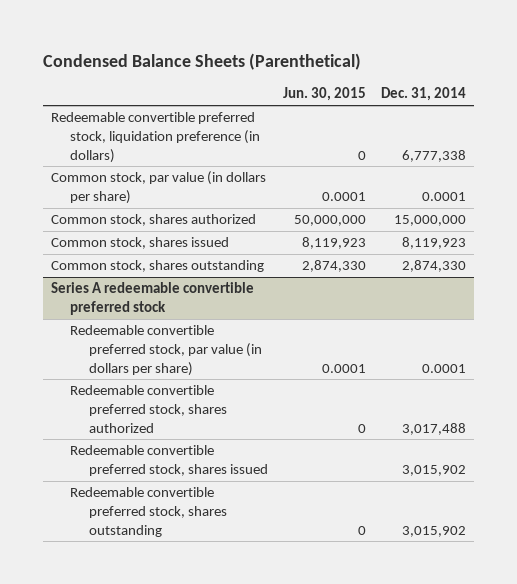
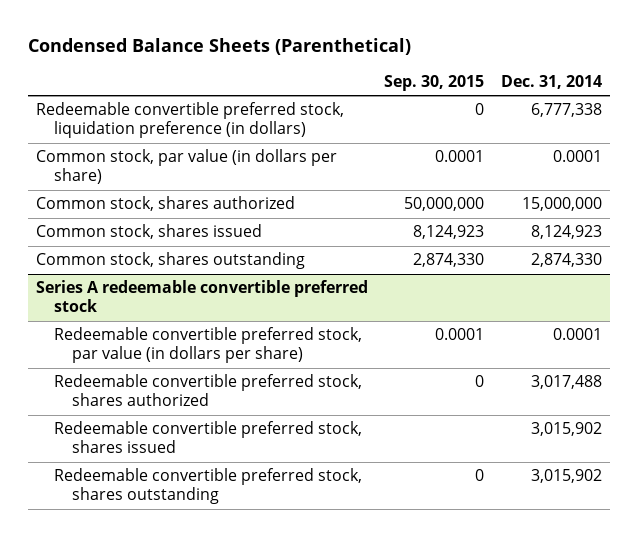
[282,87,366,102] Jun. 30, 2015 -> none
none -> [384,74,485,91] Sep. 30, 2015
[402,237,467,250] 8,119,923 -> [530,225,602,240] 8,124,923

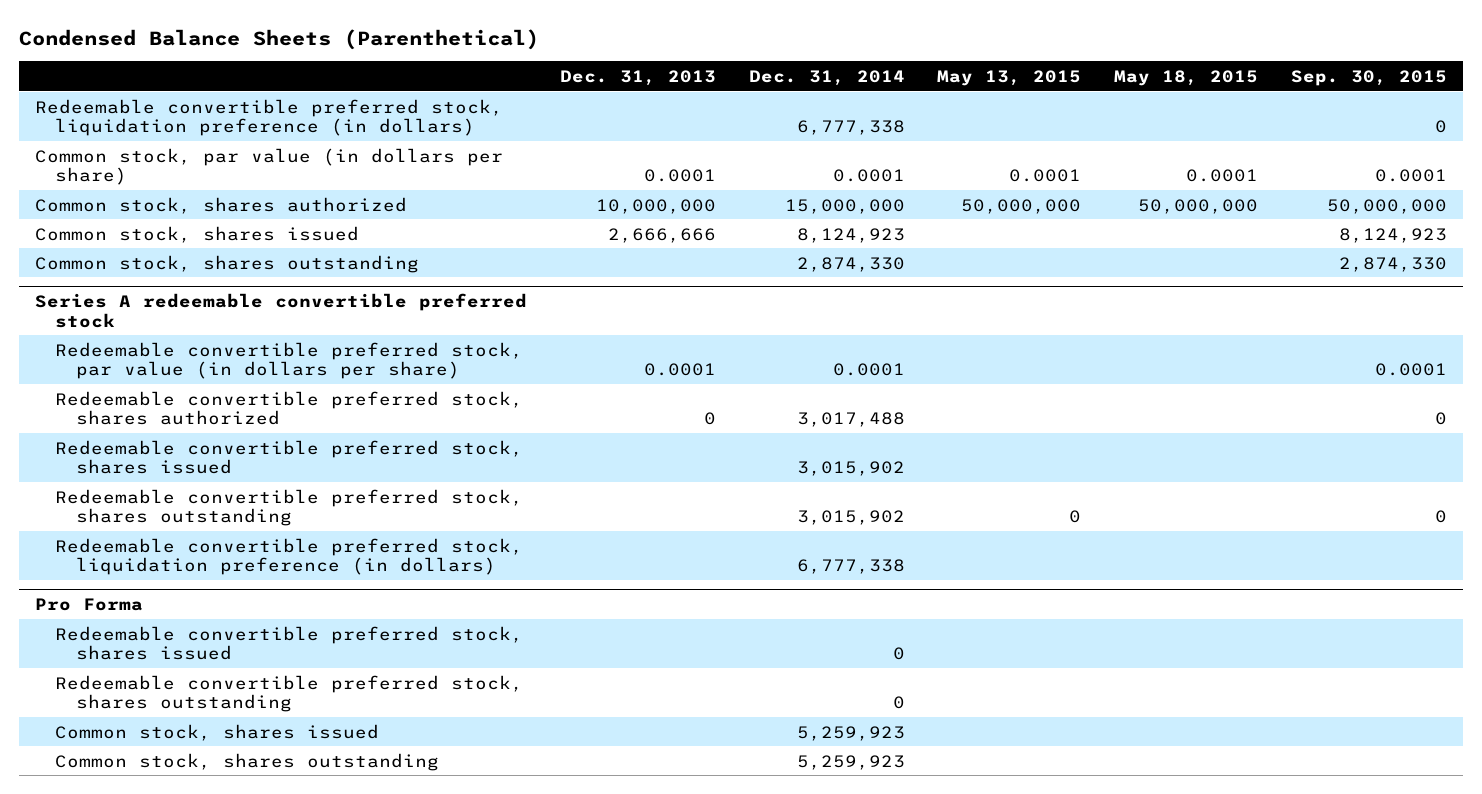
none -> [559,69,716,86] Dec. 31, 2013
none -> [937,69,1082,86] May 13, 2015
none -> [1114,69,1259,86] May 18, 2015
none -> [55,537,524,575] Redeemable convertible preferred stock, liquidation preference (in dollars)
none -> [35,598,144,612] Pro Forma
none -> [55,625,524,660] Redeemable convertible preferred stock, shares issued
none -> [55,674,524,712] Redeemable convertible preferred stock, shares outstanding
none -> [55,723,380,741] Common stock, shares issued
none -> [55,752,440,771] Common stock, shares outstanding

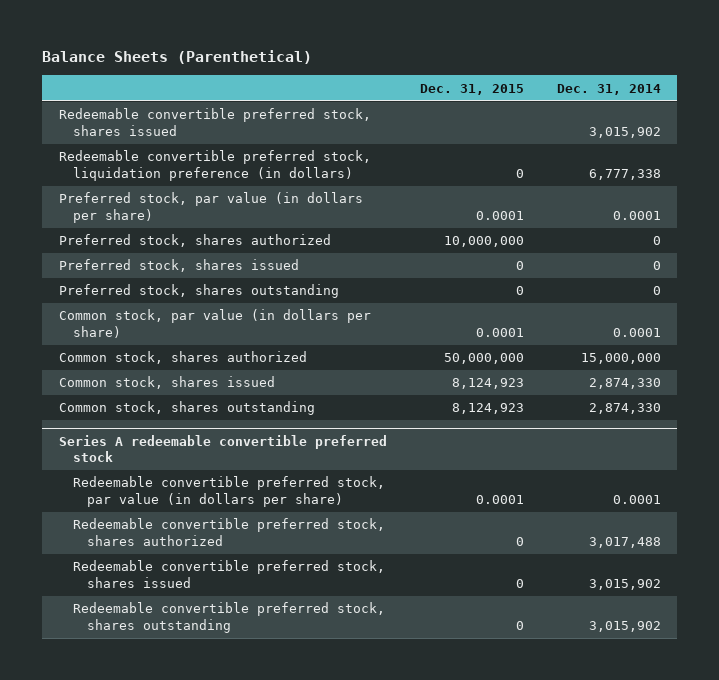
[18,28,539,50] Condensed Balance Sheets (Parenthetical) -> [42,50,313,65] Balance Sheets (Parenthetical)
[559,69,716,86] Dec. 31, 2013 -> none
[937,69,1082,86] May 13, 2015 -> none
[1114,69,1259,86] May 18, 2015 -> none
[1290,69,1447,86] Sep. 30, 2015 -> none
none -> [419,83,524,95] Dec. 31, 2015
none -> [58,108,371,137] Redeemable convertible preferred stock, shares issued
none -> [58,192,363,224] Preferred stock, par value (in dollars per share)
none -> [58,234,331,248] Preferred stock, shares authorized
none -> [58,259,299,273] Preferred stock, shares issued
none -> [58,284,339,299] Preferred stock, shares outstanding
[796,227,905,243] 8,124,923 -> [588,378,661,390] 2,874,330
[55,537,524,575] Redeemable convertible preferred stock, liquidation preference (in dollars) -> none
[35,598,144,612] Pro Forma -> none
[55,625,524,660] Redeemable convertible preferred stock, shares issued -> none
[55,674,524,712] Redeemable convertible preferred stock, shares outstanding -> none
[55,723,380,741] Common stock, shares issued -> none
[55,752,440,771] Common stock, shares outstanding -> none

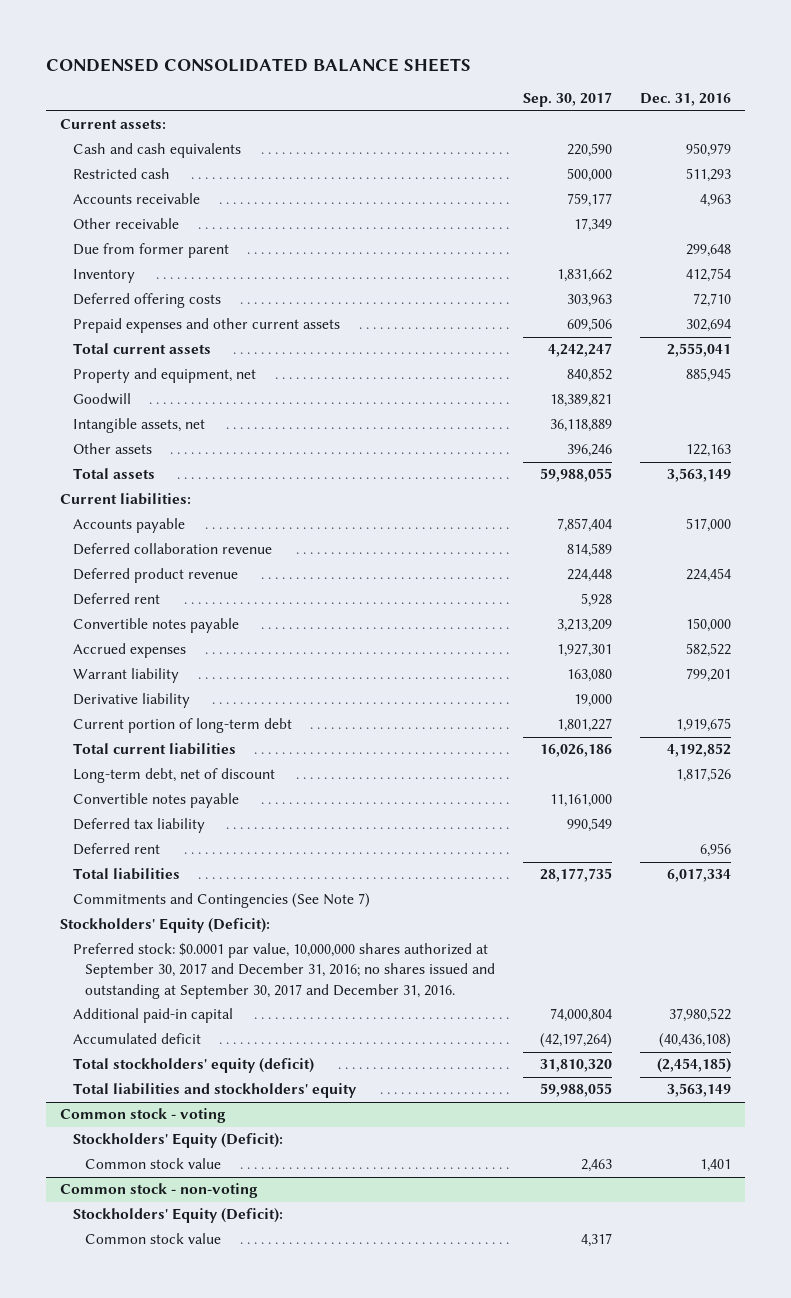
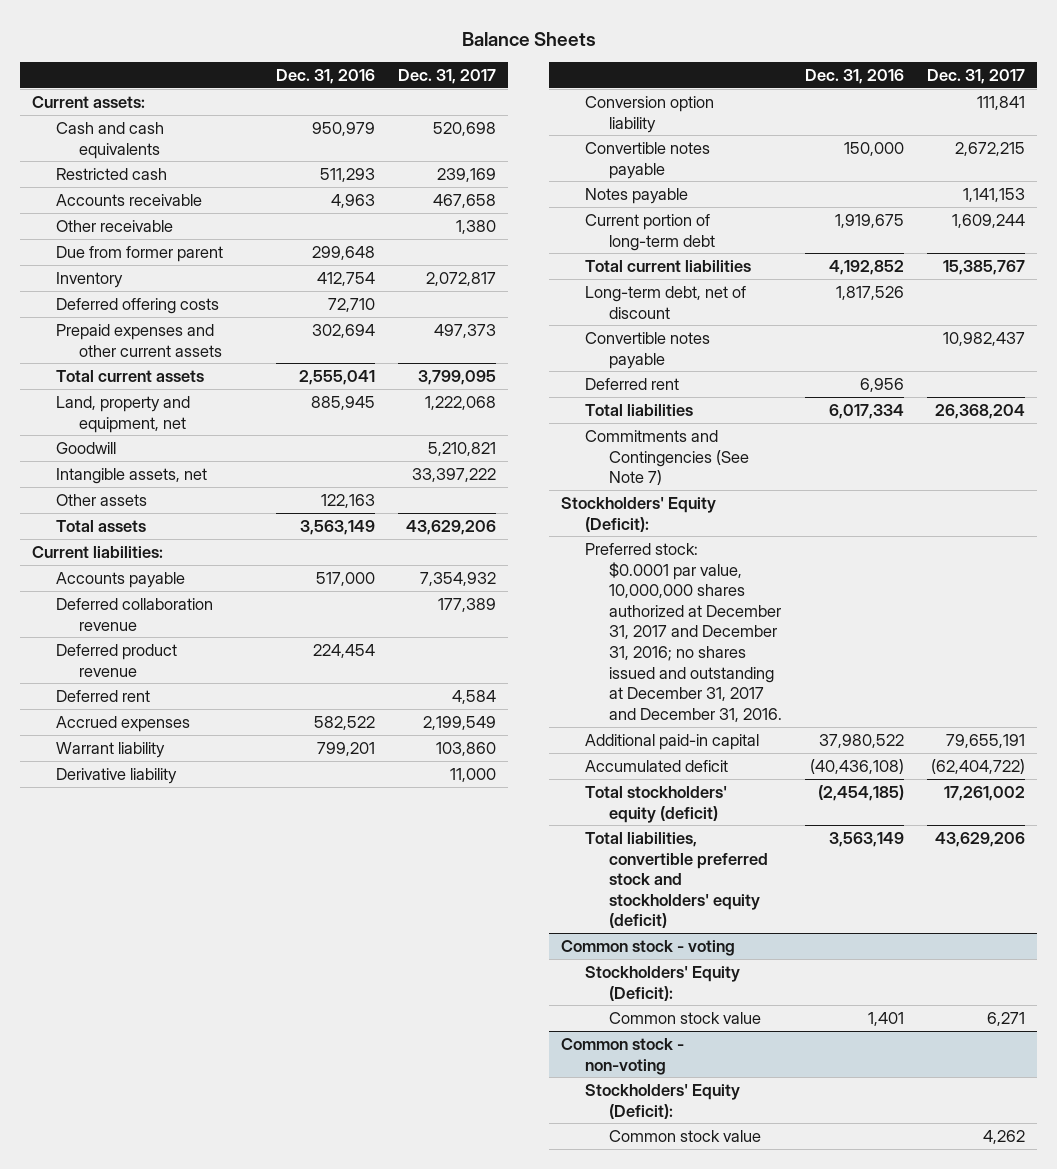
[46,57,472,72] CONDENSED CONSOLIDATED BALANCE SHEETS -> [461,31,596,46] Balance Sheets
[522,92,612,108] Sep. 30, 2017 -> none
none -> [398,69,497,85] Dec. 31, 2017
[72,368,256,384] Property and equipment, net -> [55,395,190,433] Land, property and equipment, net
none -> [584,95,714,133] Conversion option liability
[72,618,239,634] Convertible notes payable -> [584,141,710,179] Convertible notes payable
none -> [584,187,688,204] Notes payable
[72,818,205,834] Deferred tax liability -> none
[72,943,495,999] Preferred stock: $0.0001 par value, 10,000,000 shares authorized at September 30, 2017 and December 31, 2016; no shares issued and outstanding at September 30, 2017 and December 31, 2016. -> [584,542,782,723] Preferred stock: $0.0001 par value, 10,000,000 shares authorized at December 31, 2017 and December 31, 2016; no shares issued and outstanding at December 31, 2017 and December 31, 2016.
[72,1083,357,1099] Total liabilities and stockholders' equity -> [584,831,768,929] Total liabilities, convertible preferred stock and stockholders' equity (deficit)

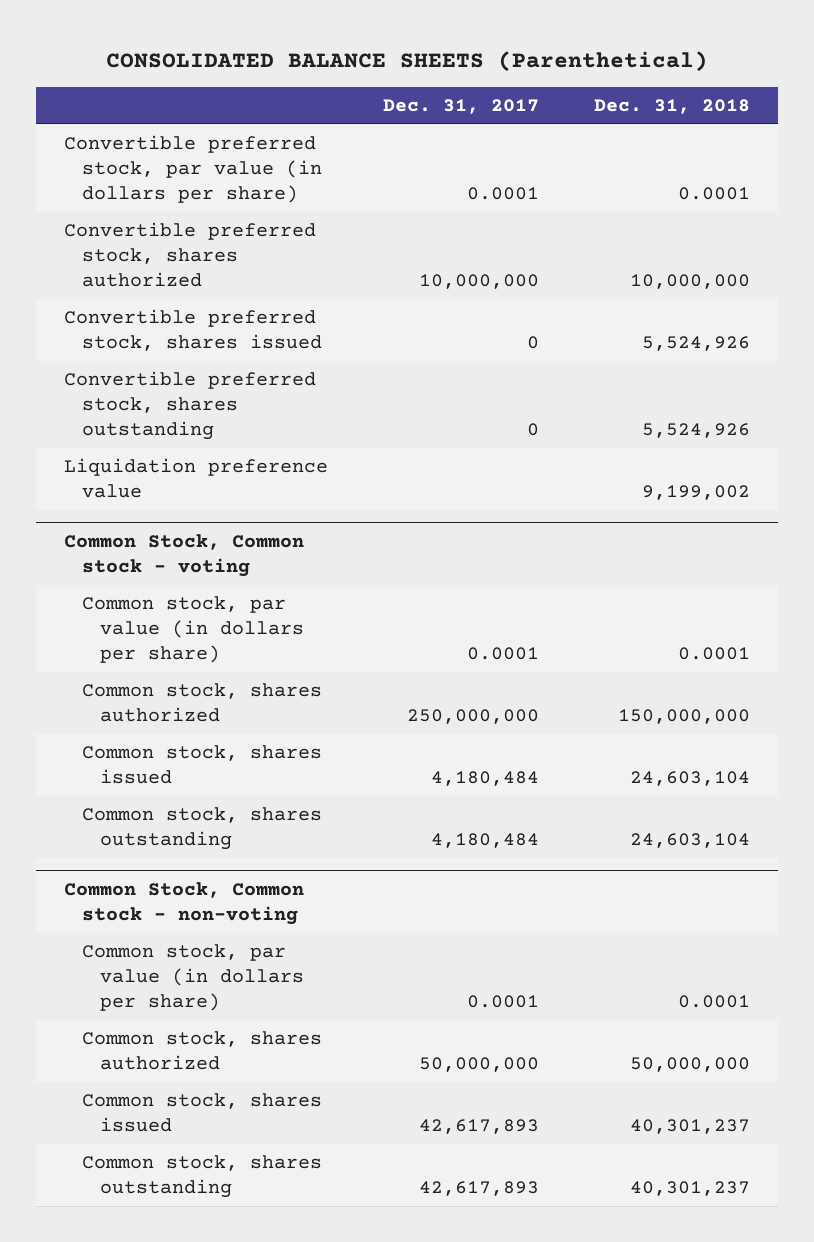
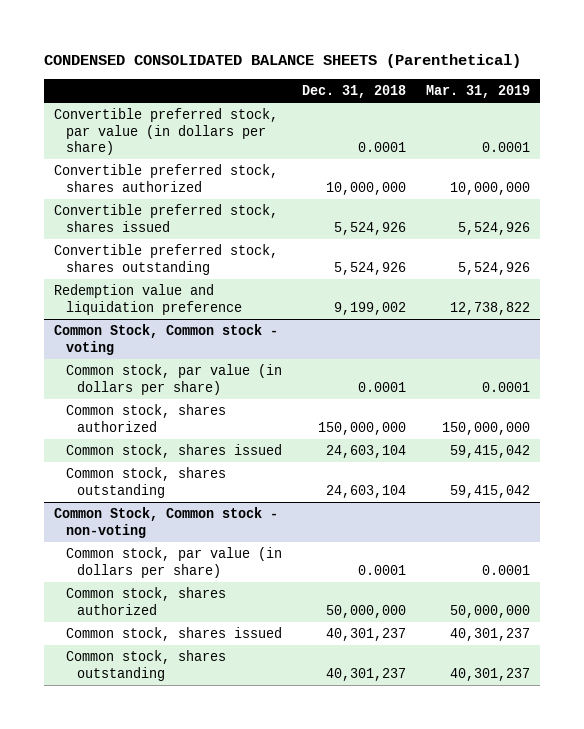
[105,50,708,72] CONSOLIDATED BALANCE SHEETS (Parenthetical) -> [44,54,522,69] CONDENSED CONSOLIDATED BALANCE SHEETS (Parenthetical)
[382,99,539,115] Dec. 31, 2017 -> none
none -> [425,85,530,99] Mar. 31, 2019
[63,458,328,499] Liquidation preference value -> [54,284,242,315] Redemption value and liquidation preference

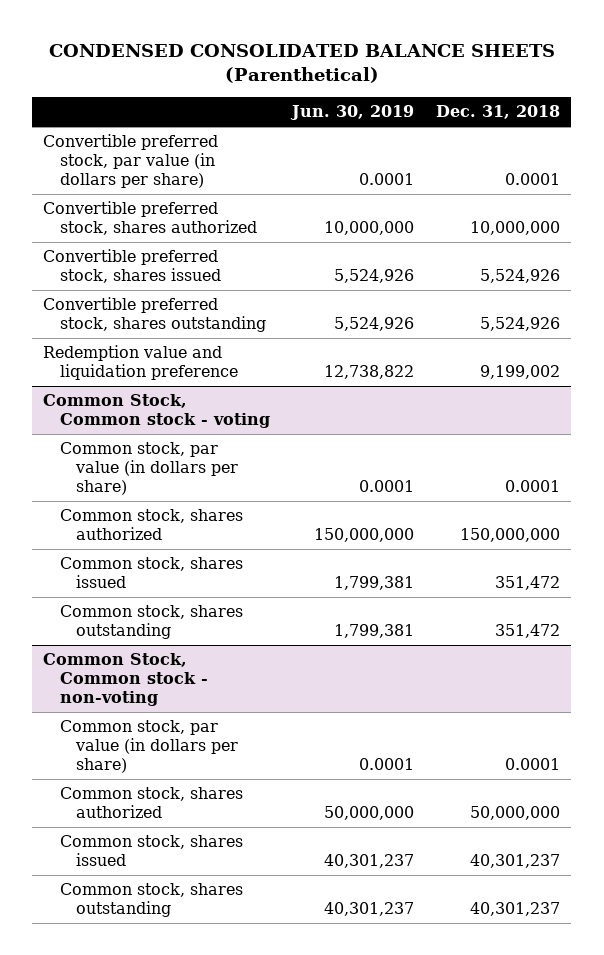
[425,85,530,99] Mar. 31, 2019 -> none
none -> [289,105,414,121] Jun. 30, 2019
[325,445,406,459] 24,603,104 -> [495,576,561,591] 351,472
[325,484,406,498] 24,603,104 -> [495,624,561,639] 351,472

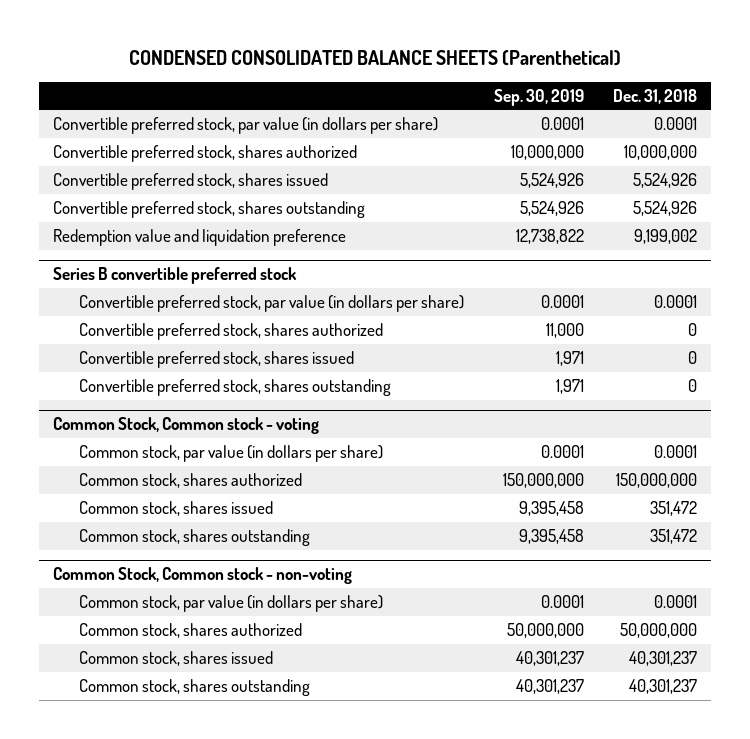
[289,105,414,121] Jun. 30, 2019 -> none
none -> [493,88,584,106] Sep. 30, 2019
none -> [53,267,298,285] Series B convertible preferred stock
none -> [79,294,465,312] Convertible preferred stock, par value (in dollars per share)
none -> [79,322,384,340] Convertible preferred stock, shares authorized
none -> [79,350,355,368] Convertible preferred stock, shares issued
none -> [79,378,392,396] Convertible preferred stock, shares outstanding

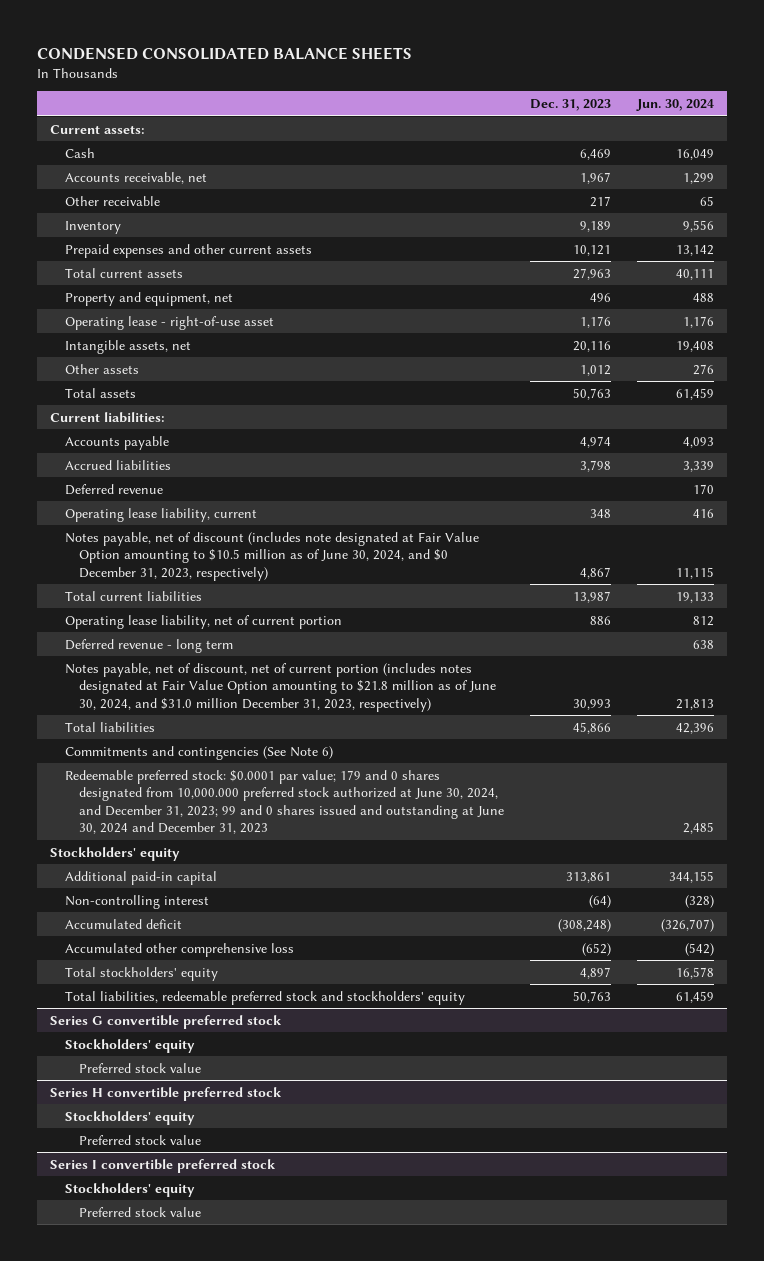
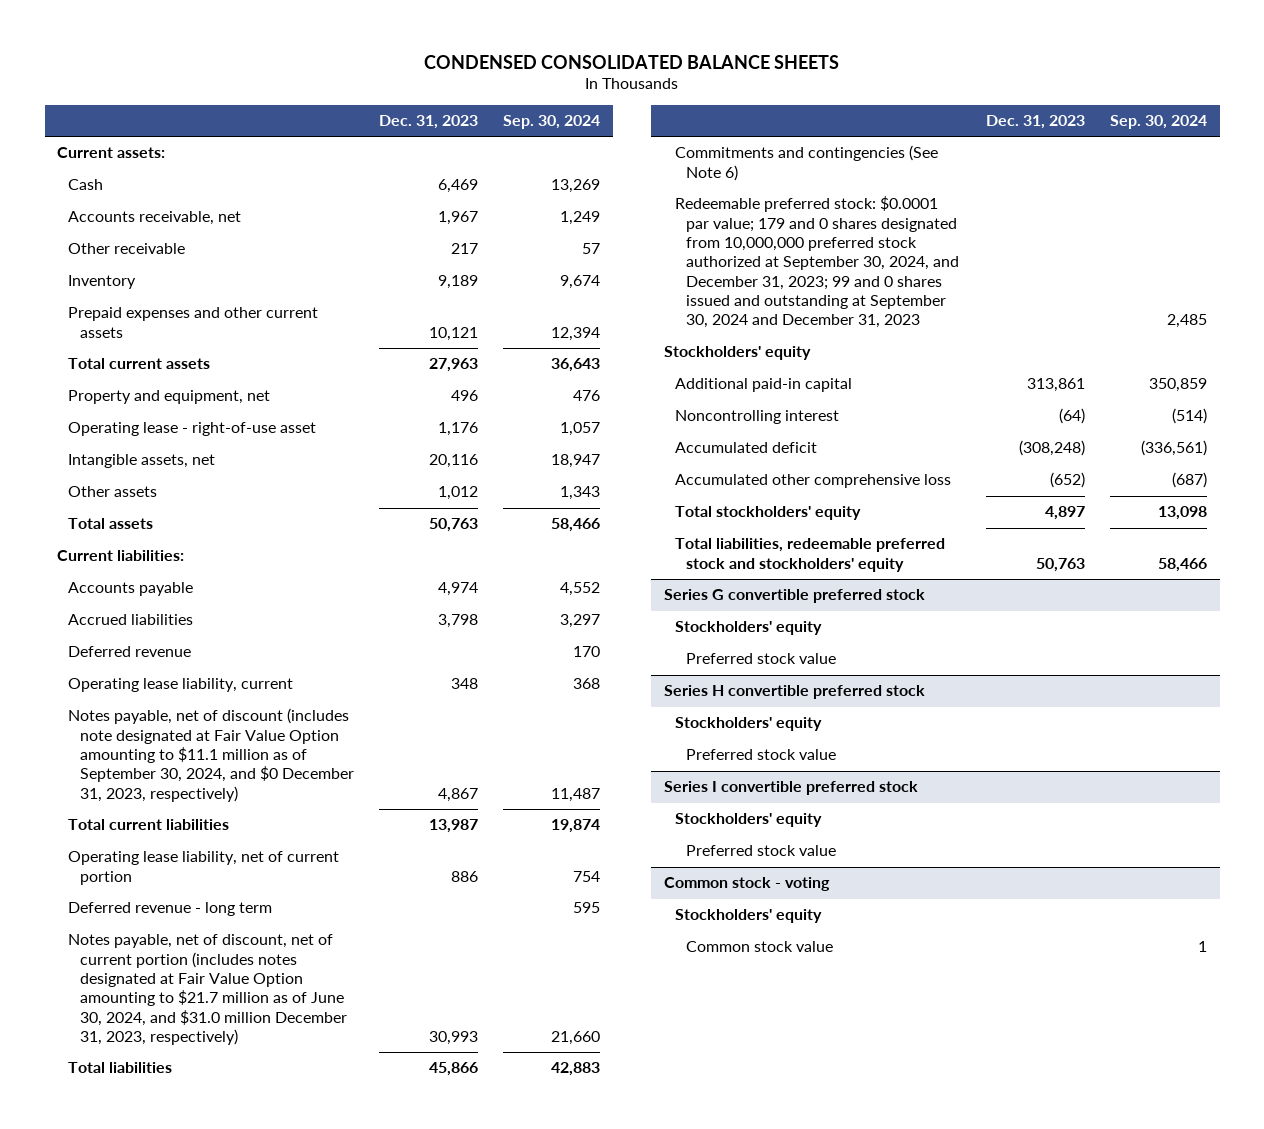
[635,98,714,111] Jun. 30, 2024 -> none
none -> [503,115,601,130] Sep. 30, 2024
[64,531,479,581] Notes payable, net of discount (includes note designated at Fair Value Option amounting to $10.5 million as of June 30, 2024, and $0 December 31, 2023, respectively) -> [68,708,354,802] Notes payable, net of discount (includes note designated at Fair Value Option amounting to $11.1 million as of September 30, 2024, and $0 December 31, 2023, respectively)
[64,662,497,712] Notes payable, net of discount, net of current portion (includes notes designated at Fair Value Option amounting to $21.8 million as of June 30, 2024, and $31.0 million December 31, 2023, respectively) -> [68,934,347,1045] Notes payable, net of discount, net of current portion (includes notes designated at Fair Value Option amounting to $21.7 million as of June 30, 2024, and $31.0 million December 31, 2023, respectively)
[64,769,505,835] Redeemable preferred stock: $0.0001 par value; 179 and 0 shares designated from 10,000.000 preferred stock authorized at June 30, 2024, and December 31, 2023; 99 and 0 shares issued and outstanding at June 30, 2024 and December 31, 2023 -> [675,196,960,329] Redeemable preferred stock: $0.0001 par value; 179 and 0 shares designated from 10,000,000 preferred stock authorized at September 30, 2024, and December 31, 2023; 99 and 0 shares issued and outstanding at September 30, 2024 and December 31, 2023
[64,894,209,909] Non-controlling interest -> [675,410,840,425] Noncontrolling interest
none -> [664,877,831,892] Common stock - voting
none -> [675,909,823,924] Stockholders' equity
none -> [686,941,834,953] Common stock value

